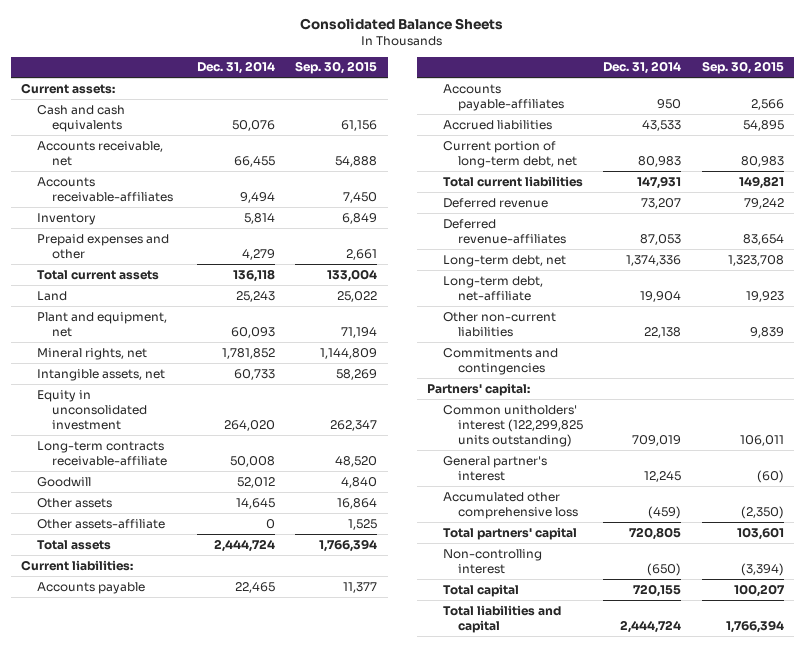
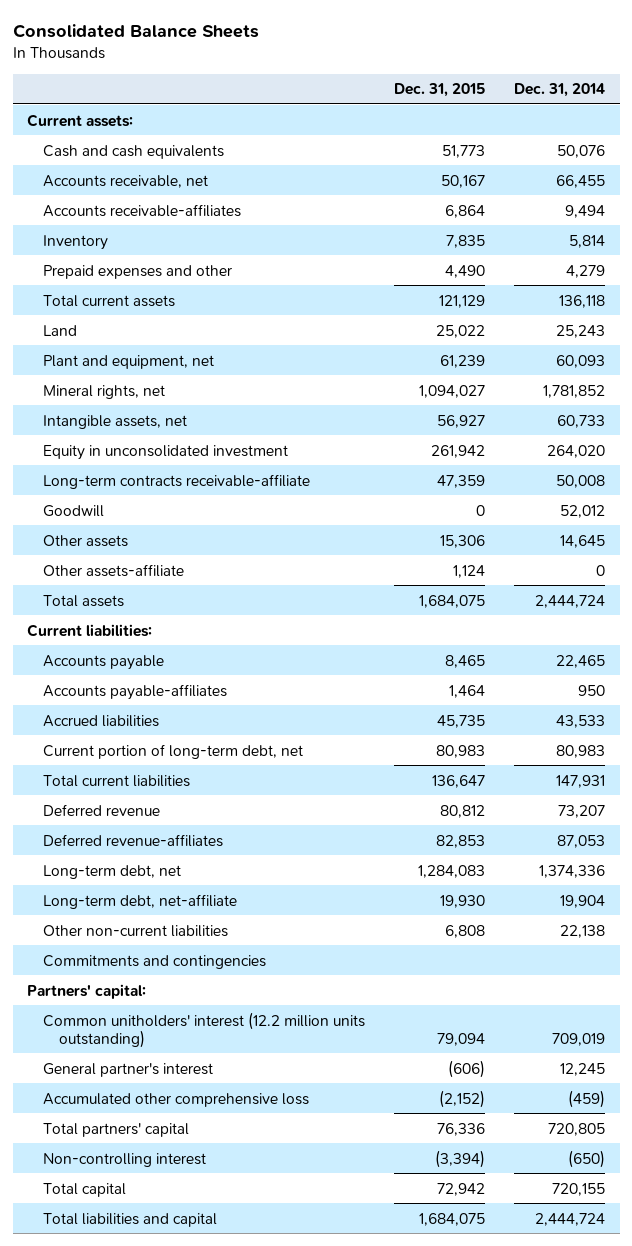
[295,61,378,75] Sep. 30, 2015 -> none
none -> [394,83,486,98] Dec. 31, 2015
[442,404,584,447] Common unitholders' interest (122,299,825 units outstanding) -> [42,1011,365,1048] Common unitholders' interest (12.2 million units outstanding)

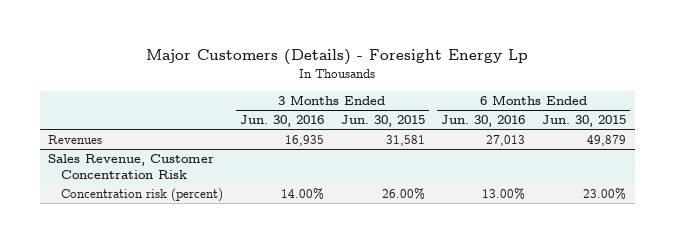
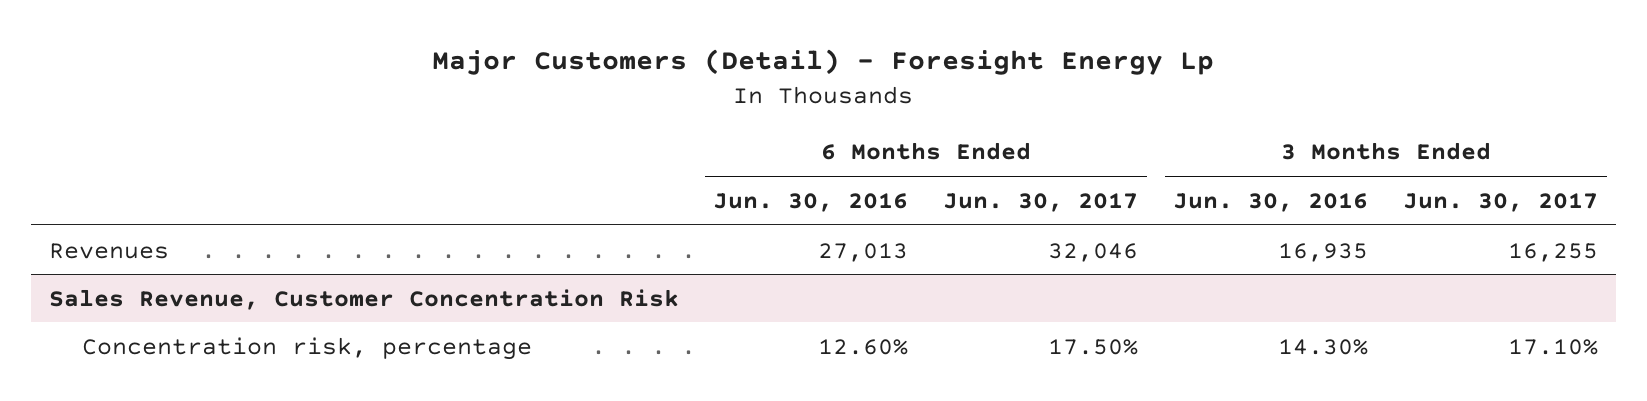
[146,49,529,66] Major Customers (Details) - Foresight Energy Lp -> [432,49,1215,76] Major Customers (Detail) - Foresight Energy Lp
[340,115,425,128] Jun. 30, 2015 -> none
[542,115,627,128] Jun. 30, 2015 -> none
none -> [943,192,1139,212] Jun. 30, 2017
none -> [1403,192,1599,212] Jun. 30, 2017
[61,188,224,203] Concentration risk (percent) -> [82,336,533,360] Concentration risk, percentage
[281,188,325,201] 14.00% -> [1278,338,1369,355] 14.30%
[482,188,526,201] 13.00% -> [818,338,909,355] 12.60%

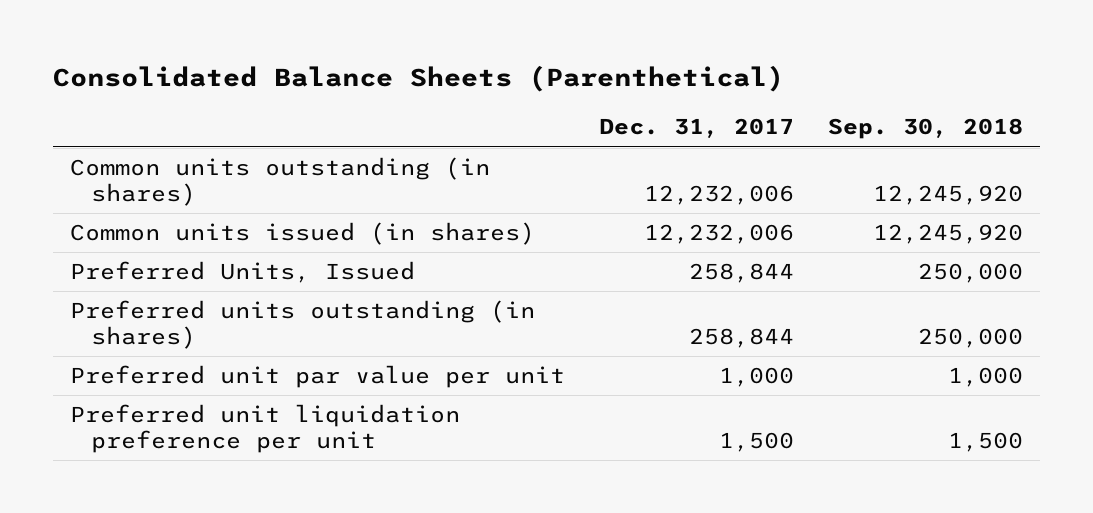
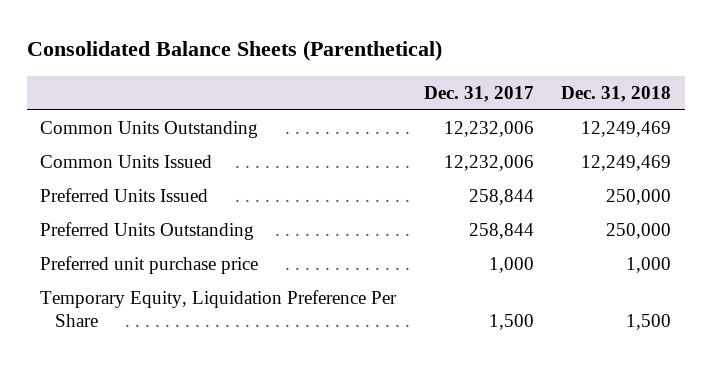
[828,118,1024,140] Sep. 30, 2018 -> none
none -> [560,85,671,102] Dec. 31, 2018
[70,156,491,206] Common units outstanding (in shares) -> [40,121,259,139] Common Units Outstanding
[70,221,536,245] Common units issued (in shares) -> [40,155,213,169] Common Units Issued
[70,260,416,283] Preferred Units, Issued -> [40,188,209,203] Preferred Units Issued
[70,299,536,349] Preferred units outstanding (in shares) -> [40,222,255,241] Preferred Units Outstanding
[70,364,566,388] Preferred unit par value per unit -> [40,256,259,275] Preferred unit purchase price
[70,403,461,453] Preferred unit liquidation preference per unit -> [40,290,398,328] Temporary Equity, Liquidation Preference Per Share

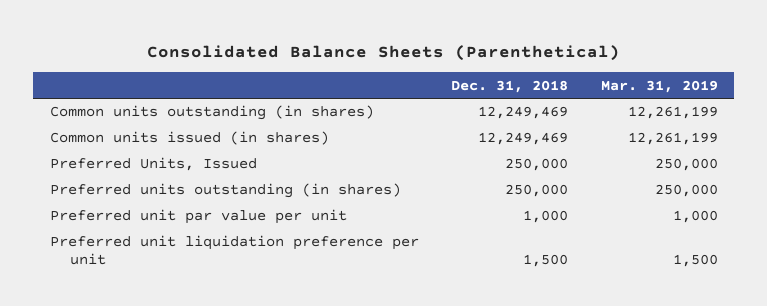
[423,85,534,102] Dec. 31, 2017 -> none
none -> [600,79,718,93] Mar. 31, 2019
[40,121,259,139] Common Units Outstanding -> [49,105,374,121] Common units outstanding (in shares)
[40,155,213,169] Common Units Issued -> [49,131,329,146] Common units issued (in shares)
[40,188,209,203] Preferred Units Issued -> [49,157,257,172] Preferred Units, Issued
[40,222,255,241] Preferred Units Outstanding -> [49,183,401,199] Preferred units outstanding (in shares)
[40,256,259,275] Preferred unit purchase price -> [49,209,347,225] Preferred unit par value per unit
[40,290,398,328] Temporary Equity, Liquidation Preference Per Share -> [49,235,419,266] Preferred unit liquidation preference per unit

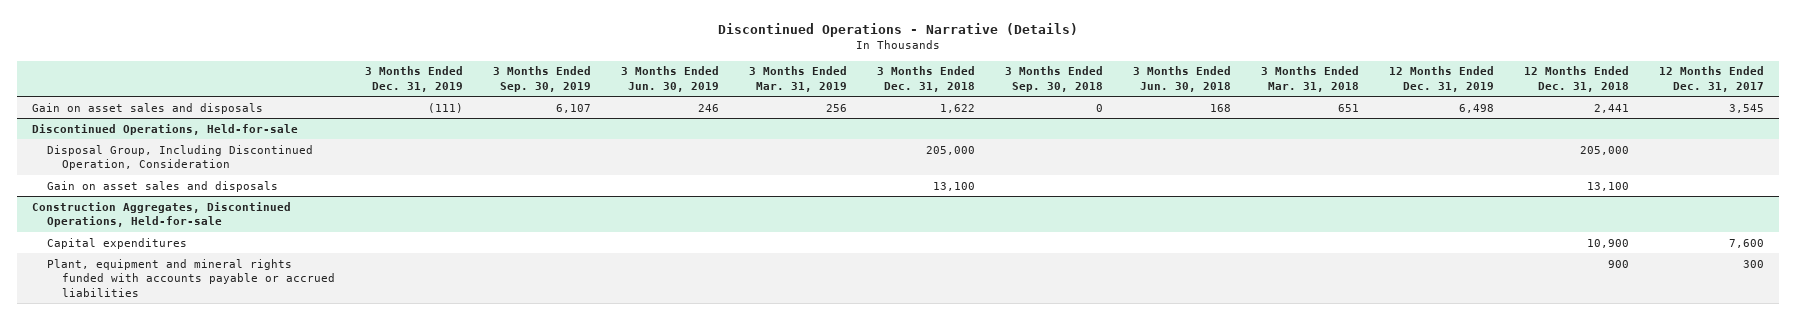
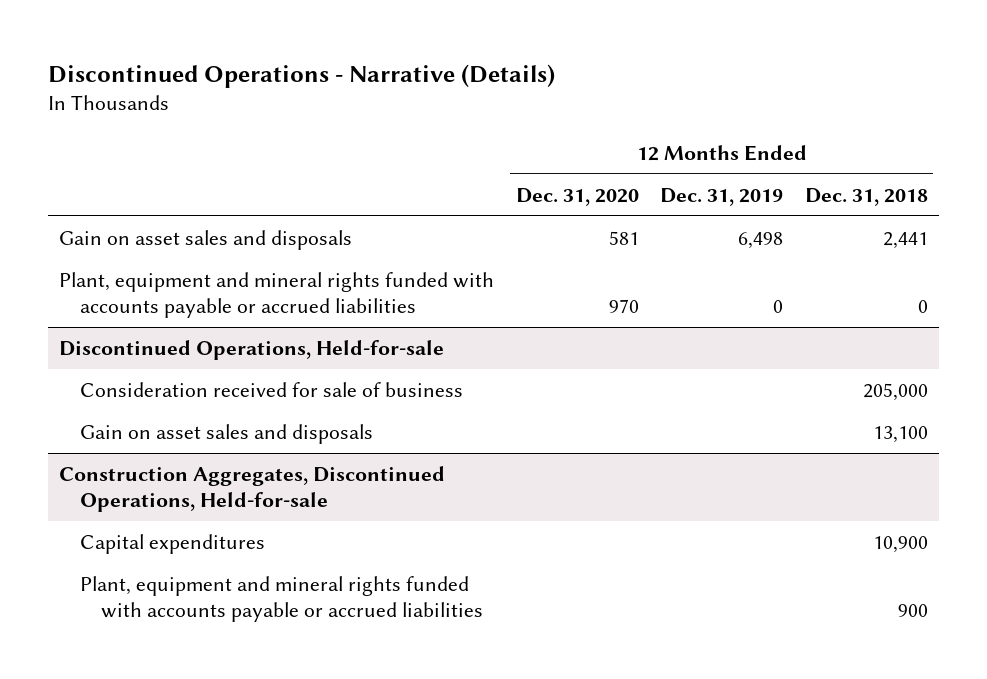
[364,66,463,92] 3 Months Ended Dec. 31, 2019 -> none
[492,66,591,92] 3 Months Ended Sep. 30, 2019 -> none
[620,66,719,92] 3 Months Ended Jun. 30, 2019 -> none
[748,66,847,92] 3 Months Ended Mar. 31, 2019 -> none
[876,66,975,92] 3 Months Ended Dec. 31, 2018 -> none
[1004,66,1103,92] 3 Months Ended Sep. 30, 2018 -> none
[1132,66,1231,92] 3 Months Ended Jun. 30, 2018 -> none
[1260,66,1359,92] 3 Months Ended Mar. 31, 2018 -> none
[1658,66,1764,92] 12 Months Ended Dec. 31, 2017 -> none
none -> [515,187,639,206] Dec. 31, 2020
none -> [59,271,495,318] Plant, equipment and mineral rights funded with accounts payable or accrued liabilities
[46,144,313,171] Disposal Group, Including Discontinued Operation, Consideration -> [79,381,463,397] Consideration received for sale of business

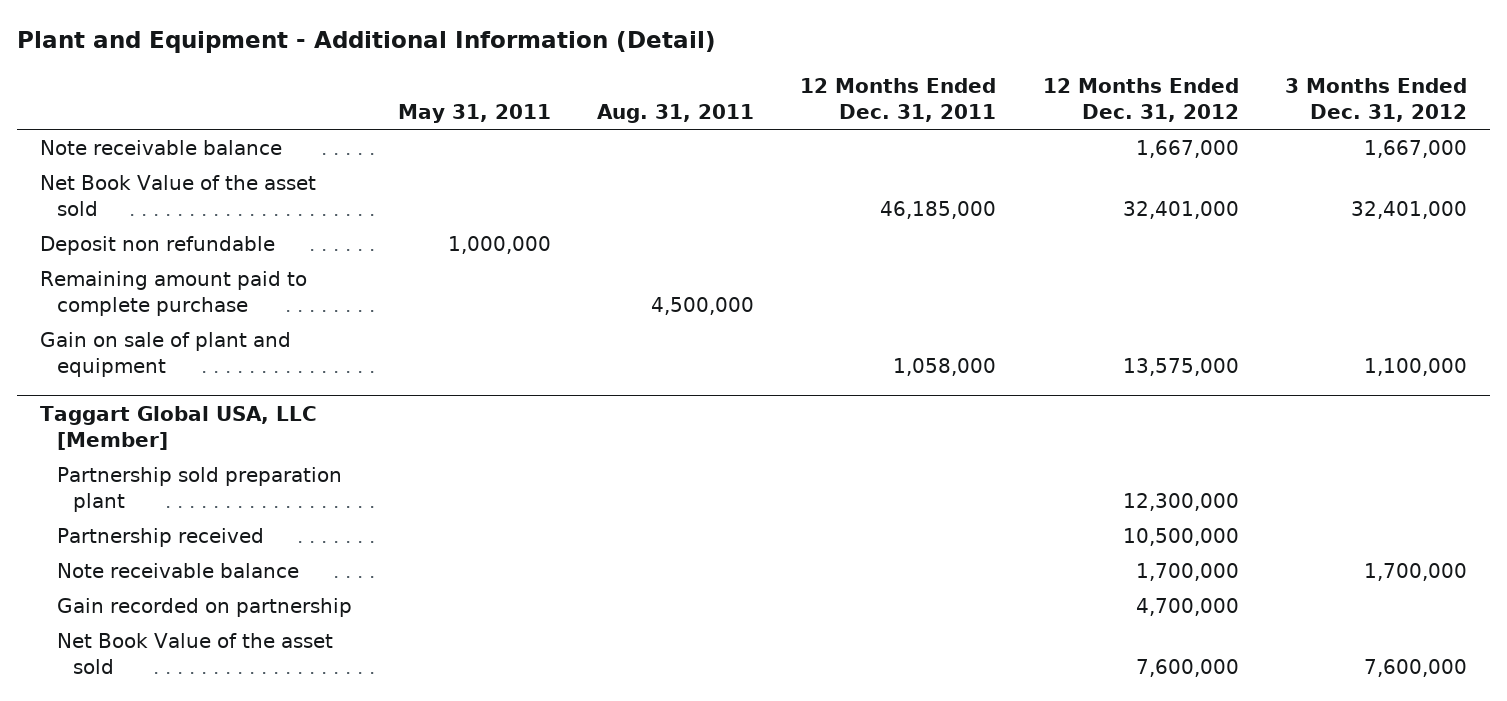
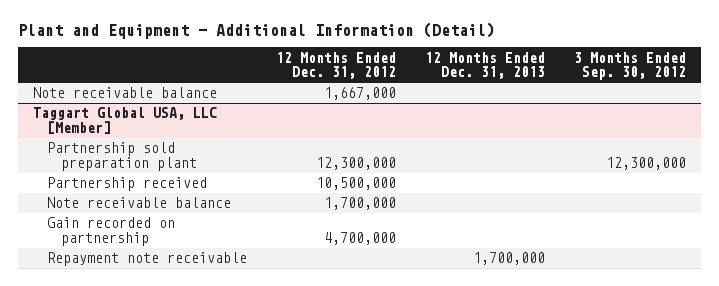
[397,104,551,124] May 31, 2011 -> none
[597,104,755,124] Aug. 31, 2011 -> none
[800,78,997,123] 12 Months Ended Dec. 31, 2011 -> none
[1284,78,1467,123] 3 Months Ended Dec. 31, 2012 -> none
none -> [425,51,546,80] 12 Months Ended Dec. 31, 2013
none -> [574,51,687,81] 3 Months Ended Sep. 30, 2012
[40,174,317,216] Net Book Value of the asset sold -> none
[40,235,276,255] Deposit non refundable -> none
[40,270,308,316] Remaining amount paid to complete purchase -> none
[40,331,292,377] Gain on sale of plant and equipment -> none
[56,632,333,674] Net Book Value of the asset sold -> none
none -> [46,252,247,267] Repayment note receivable

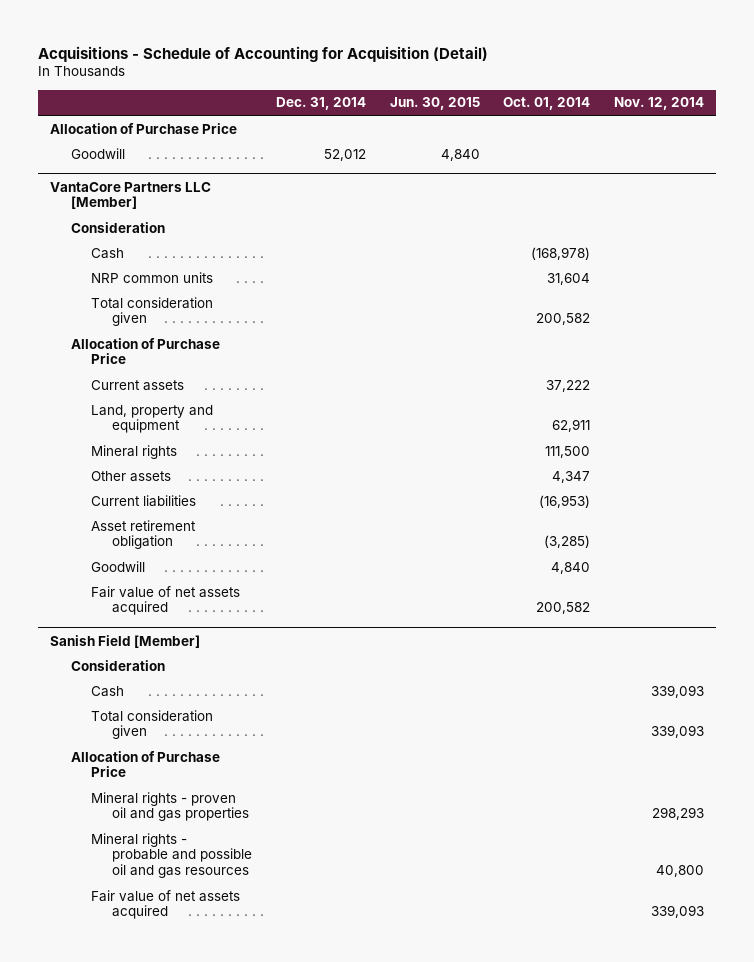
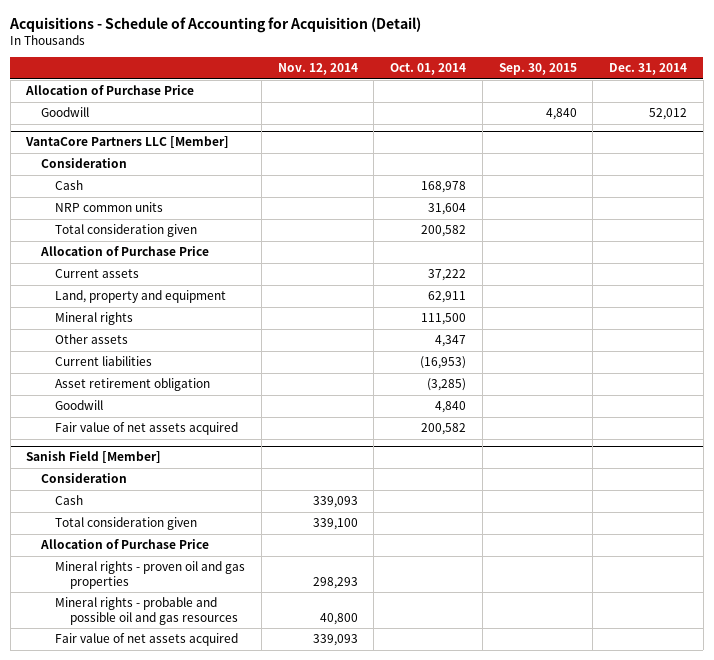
[389,97,480,111] Jun. 30, 2015 -> none
none -> [498,63,577,76] Sep. 30, 2015
[531,246,591,260] (168,978) -> [421,181,467,194] 168,978
[650,725,704,739] 339,093 -> [312,518,358,531] 339,100

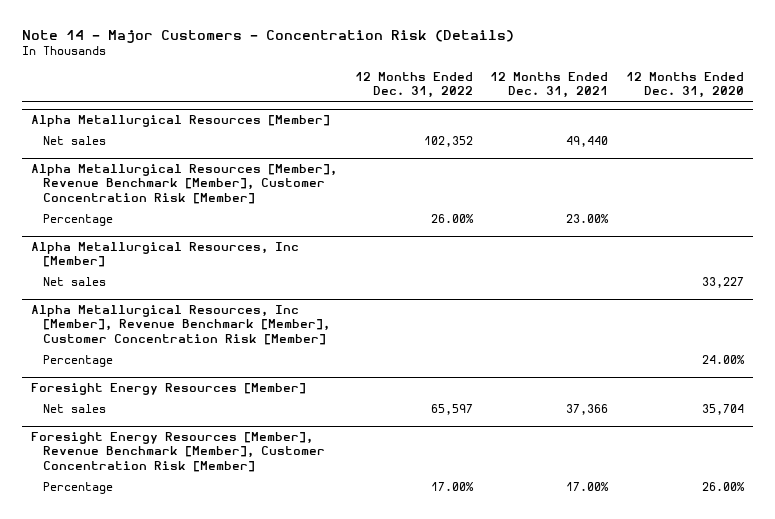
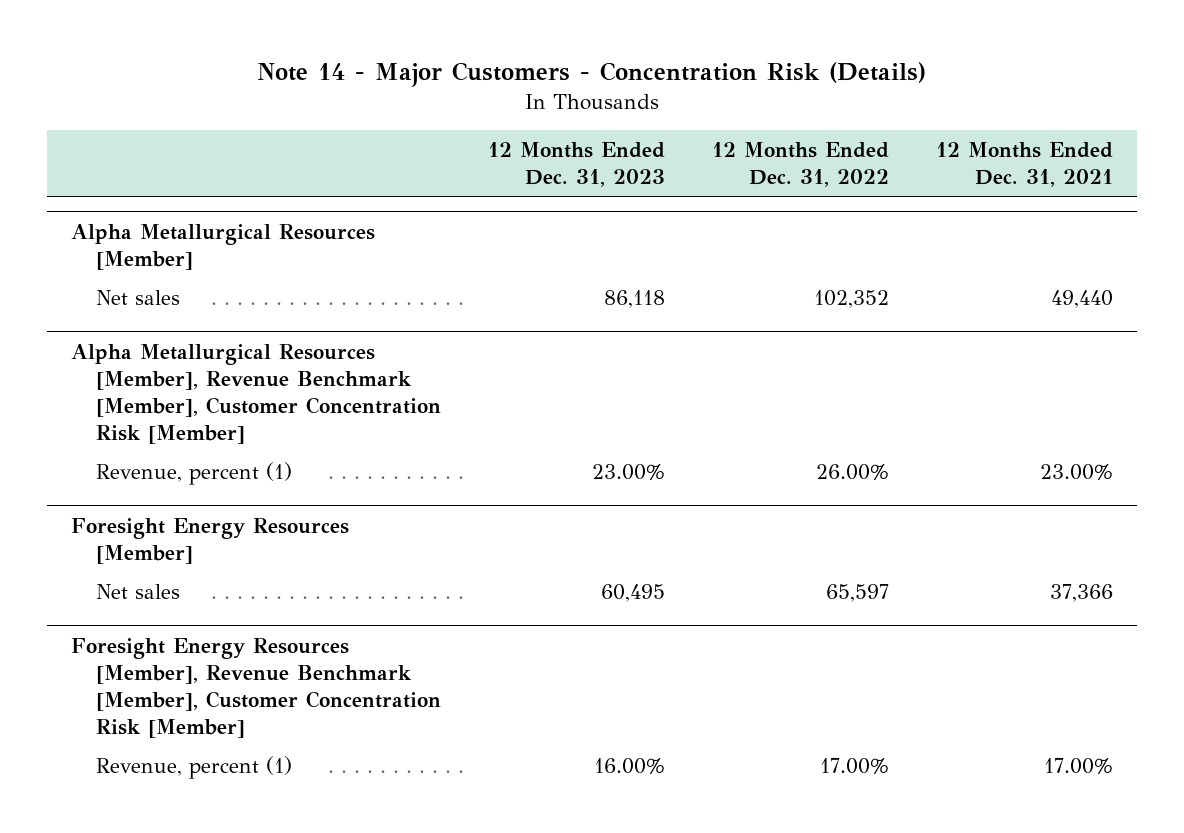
[625,71,744,99] 12 Months Ended Dec. 31, 2020 -> none
none -> [487,142,665,188] 12 Months Ended Dec. 31, 2023
[30,241,299,268] Alpha Metallurgical Resources, Inc [Member] -> none
[43,276,107,286] Net sales -> none
[30,304,331,345] Alpha Metallurgical Resources, Inc [Member], Revenue Benchmark [Member], Customer Concentration Risk [Member] -> none
[43,354,114,367] Percentage -> none
[43,213,114,226] Percentage -> [95,462,292,486] Revenue, percent (1)
[43,481,114,494] Percentage -> [95,756,292,780] Revenue, percent (1)

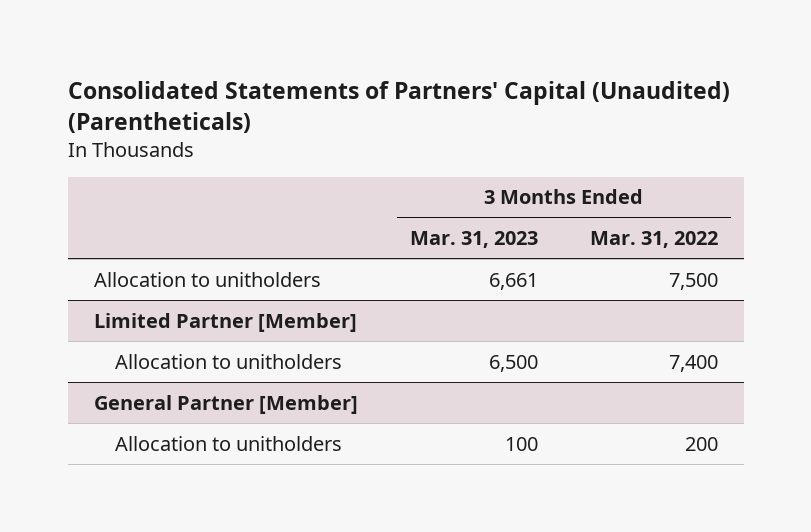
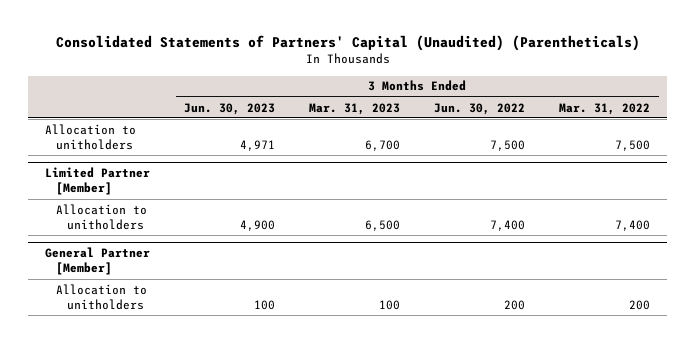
none -> [184,102,276,115] Jun. 30, 2023
none -> [434,102,526,115] Jun. 30, 2022
[488,272,538,290] 6,661 -> [365,139,401,151] 6,700

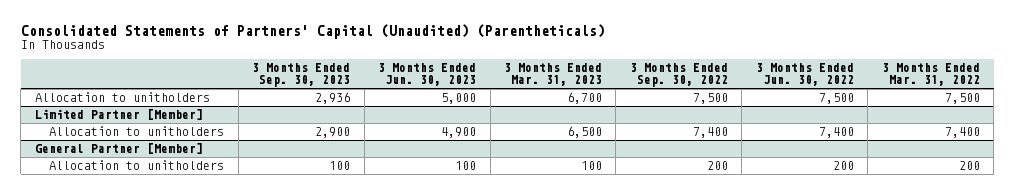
none -> [252,63,351,88] 3 Months Ended Sep. 30, 2023
none -> [629,63,728,88] 3 Months Ended Sep. 30, 2022
[240,139,276,151] 4,971 -> [441,93,477,105] 5,000

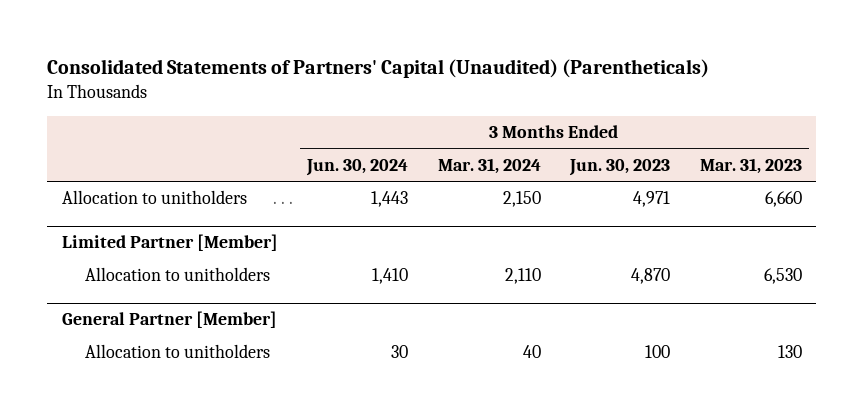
[252,63,351,88] 3 Months Ended Sep. 30, 2023 -> none
[629,63,728,88] 3 Months Ended Sep. 30, 2022 -> none
[755,63,854,87] 3 Months Ended Jun. 30, 2022 -> none
[881,63,980,87] 3 Months Ended Mar. 31, 2022 -> none
none -> [306,158,409,176] Jun. 30, 2024
none -> [437,157,541,174] Mar. 31, 2024
[441,93,477,105] 5,000 -> [633,191,671,208] 4,971
[566,92,602,105] 6,700 -> [764,191,802,208] 6,660
[441,127,477,139] 4,900 -> [631,268,671,285] 4,870
[566,126,602,139] 6,500 -> [763,268,802,285] 6,530
[580,161,602,171] 100 -> [777,345,802,359] 130

